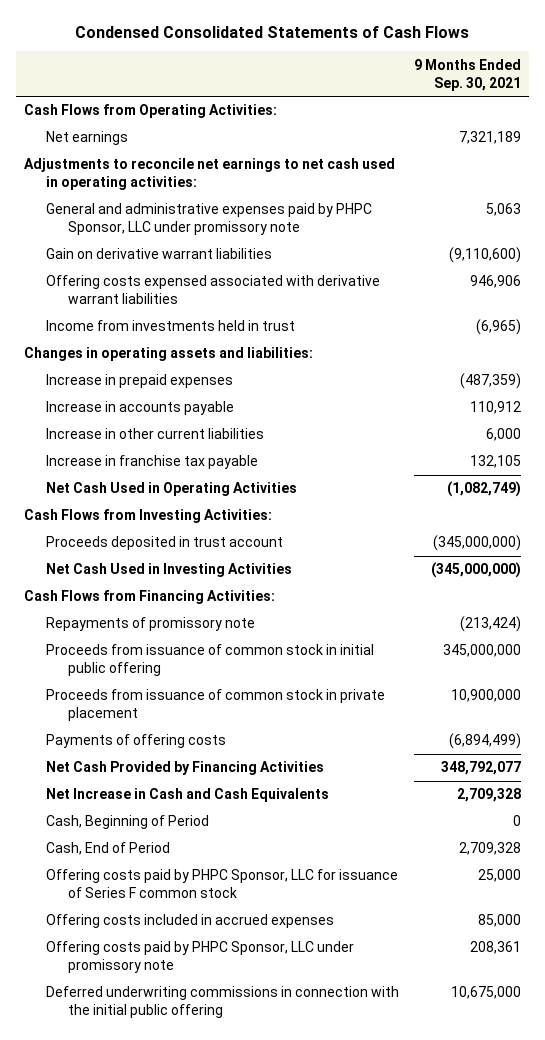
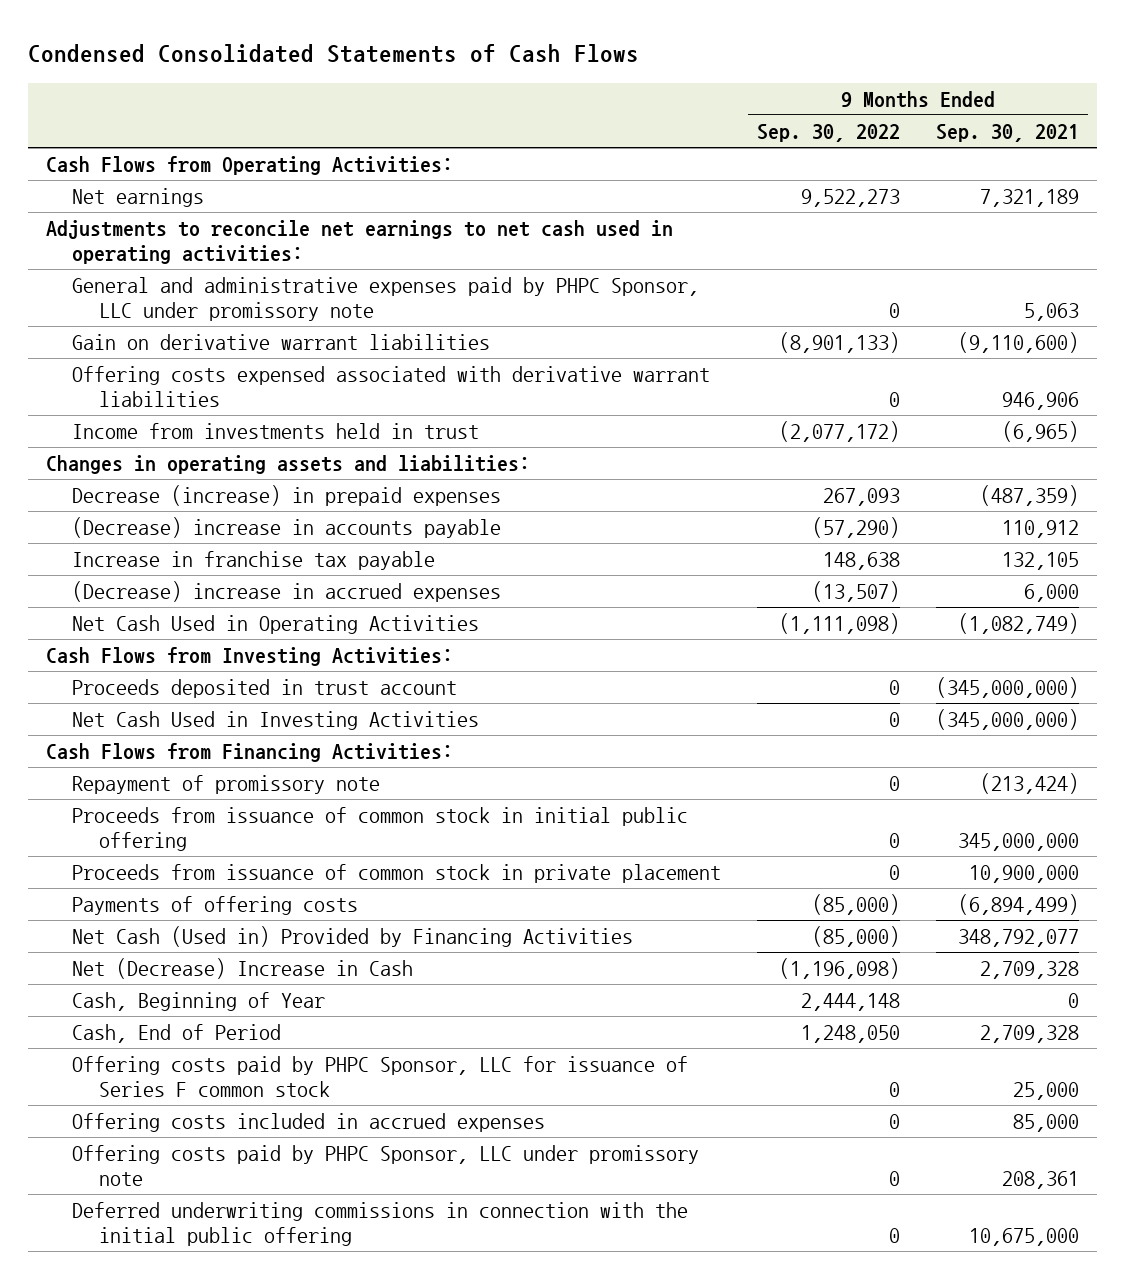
none -> [757,123,901,142] Sep. 30, 2022
[45,428,264,440] Increase in other current liabilities -> none
[45,374,233,389] Increase in prepaid expenses -> [72,484,502,506] Decrease (increase) in prepaid expenses
[45,401,234,416] Increase in accounts payable -> [72,516,502,538] (Decrease) increase in accounts payable
none -> [72,580,502,602] (Decrease) increase in accrued expenses
[45,617,255,632] Repayments of promissory note -> [72,774,381,794] Repayment of promissory note
[45,761,324,776] Net Cash Provided by Financing Activities -> [72,925,634,947] Net Cash (Used in) Provided by Financing Activities
[45,788,329,803] Net Increase in Cash and Cash Equivalents -> [72,957,414,979] Net (Decrease) Increase in Cash
[45,815,209,830] Cash, Beginning of Period -> [72,991,326,1011] Cash, Beginning of Year

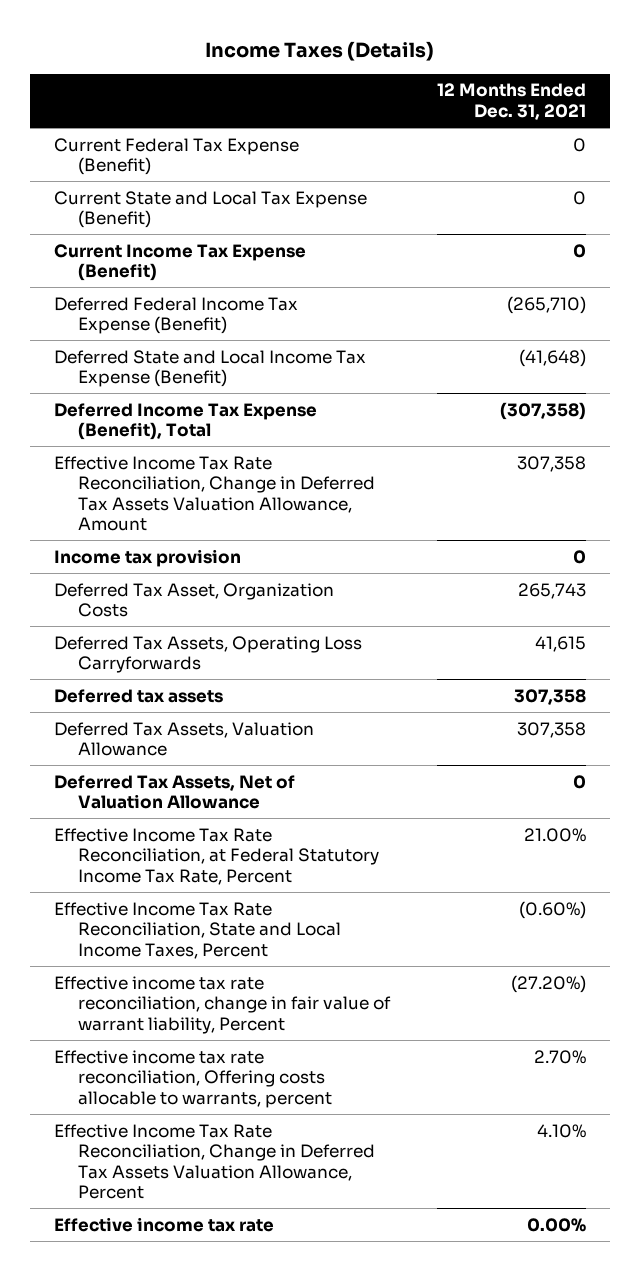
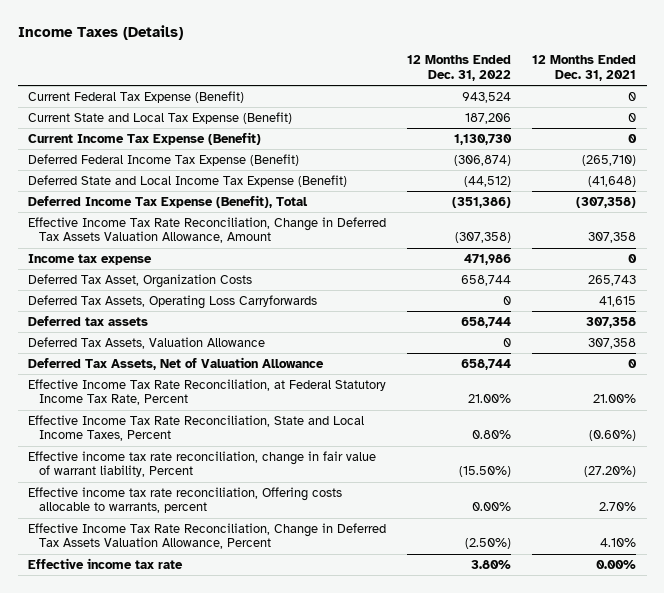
none -> [407,55,512,81] 12 Months Ended Dec. 31, 2022
[53,548,241,567] Income tax provision -> [28,253,153,265] Income tax expense

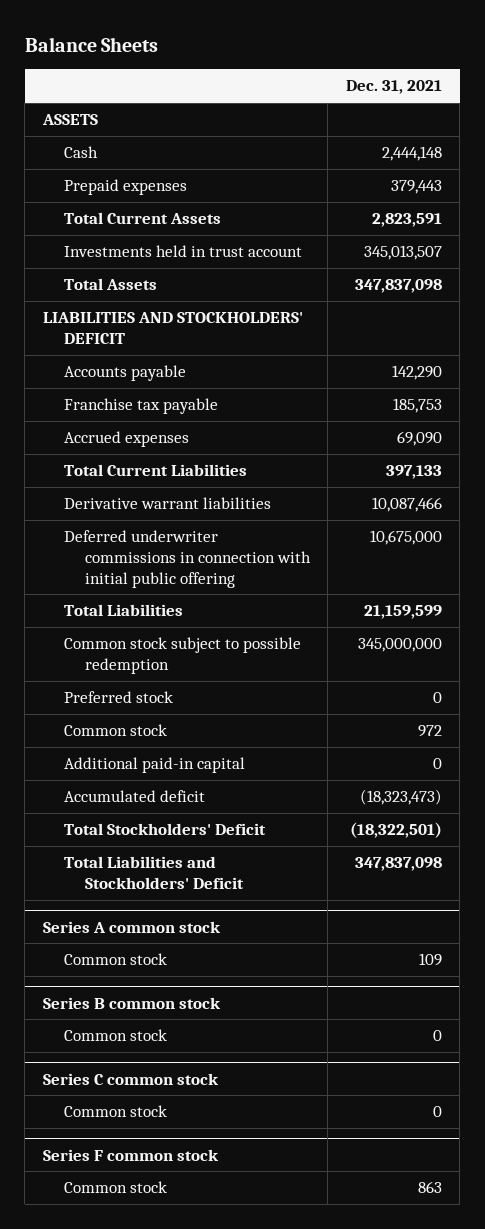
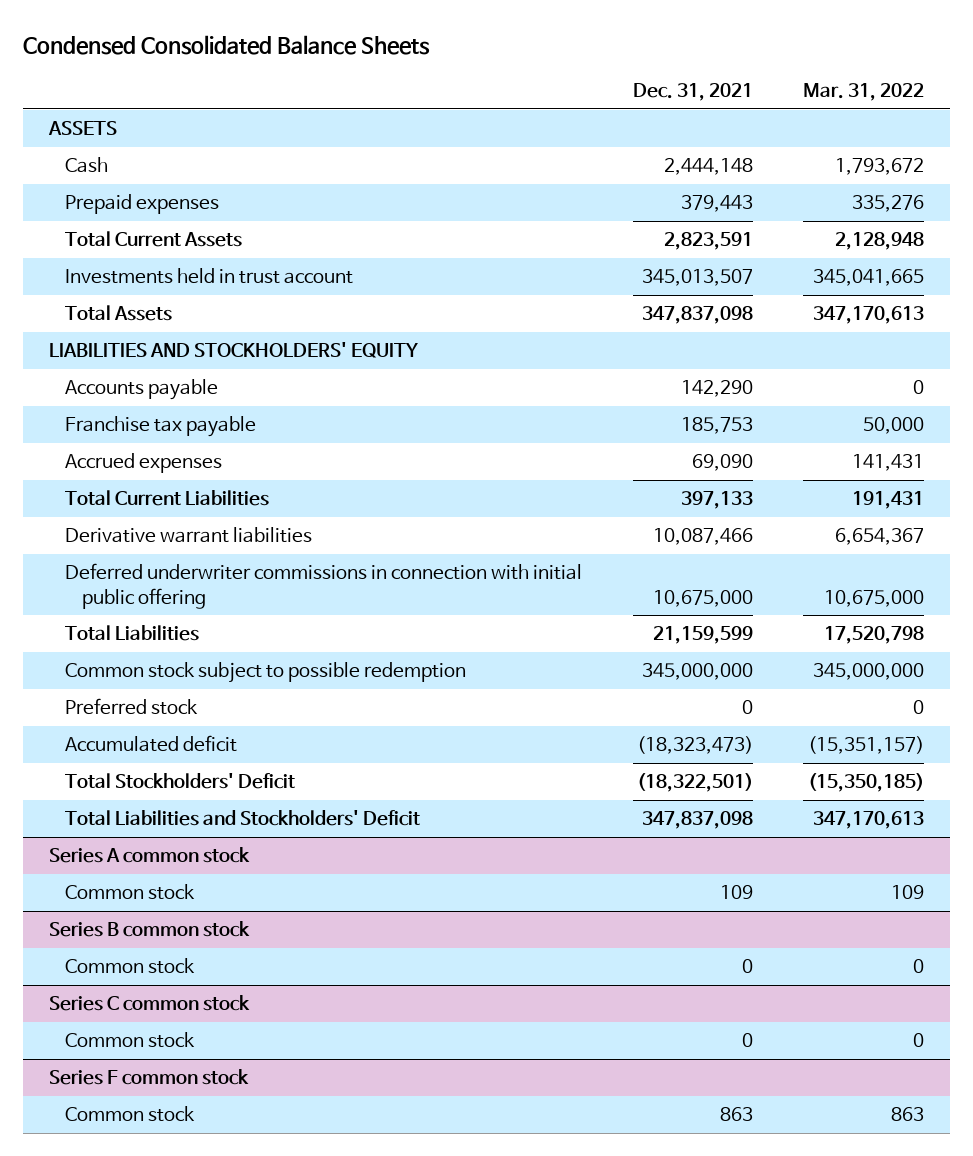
[24,36,158,52] Balance Sheets -> [23,34,431,55] Condensed Consolidated Balance Sheets
none -> [803,83,925,102] Mar. 31, 2022
[42,312,303,345] LIABILITIES AND STOCKHOLDERS' DEFICIT -> [48,342,418,359] LIABILITIES AND STOCKHOLDERS' EQUITY
[63,724,167,737] Common stock -> none
[63,757,245,774] Additional paid-in capital -> none

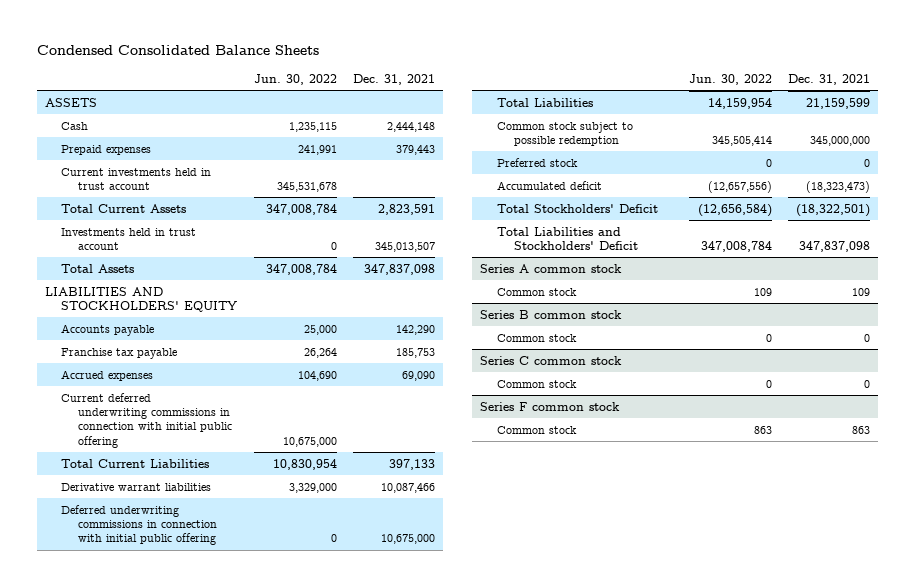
[803,83,925,102] Mar. 31, 2022 -> none
none -> [253,73,337,85] Jun. 30, 2022
none -> [61,167,212,190] Current investments held in trust account
none -> [61,392,233,448] Current deferred underwriting commissions in connection with initial public offering
[65,563,583,609] Deferred underwriter commissions in connection with initial public offering -> [61,504,218,546] Deferred underwriting commissions in connection with initial public offering

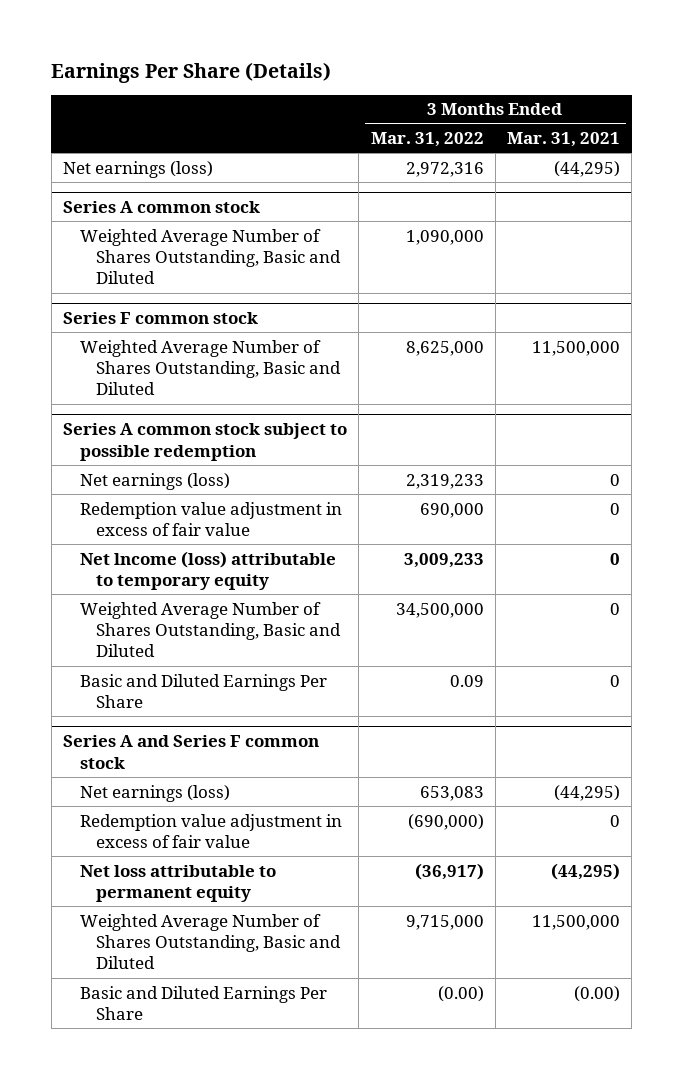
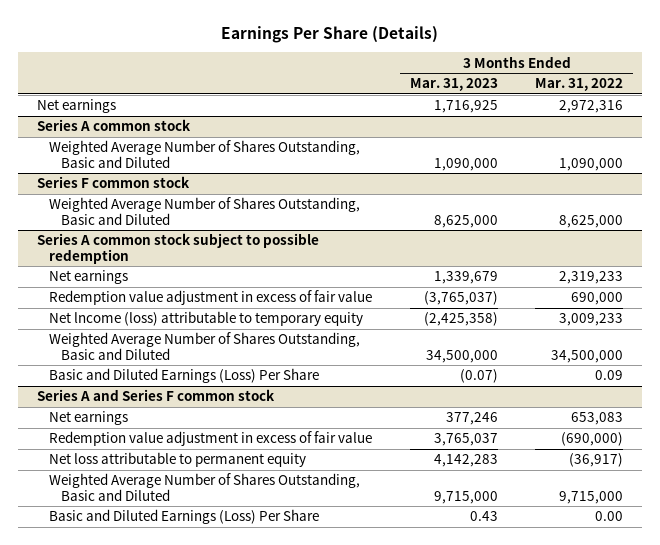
[507,132,621,148] Mar. 31, 2021 -> none
none -> [409,78,498,92] Mar. 31, 2023
[63,160,214,178] Net earnings (loss) -> [36,99,116,114] Net earnings
[79,472,230,490] Net earnings (loss) -> [49,270,129,285] Net earnings
[79,673,327,708] Basic and Diluted Earnings Per Share -> [49,368,320,384] Basic and Diluted Earnings (Loss) Per Share
[79,784,230,802] Net earnings (loss) -> [49,411,129,426] Net earnings
[79,985,327,1020] Basic and Diluted Earnings Per Share -> [49,509,320,525] Basic and Diluted Earnings (Loss) Per Share
[437,985,484,1002] (0.00) -> [595,511,624,522] 0.00

